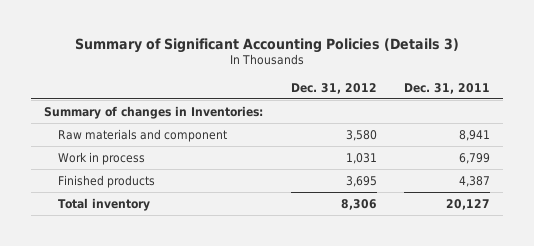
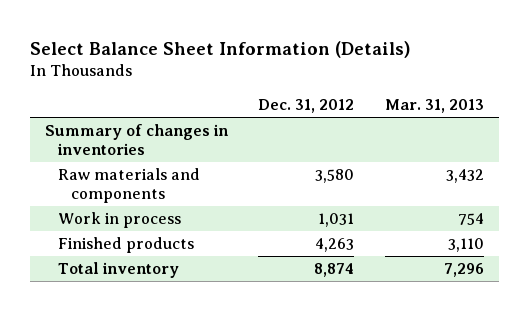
[75,37,460,53] Summary of Significant Accounting Policies (Details 3) -> [30,40,412,58] Select Balance Sheet Information (Details)
[403,82,490,94] Dec. 31, 2011 -> none
none -> [384,99,484,114] Mar. 31, 2013
[44,105,264,119] Summary of changes in Inventories: -> [45,124,230,156] Summary of changes in inventories
[57,128,227,142] Raw materials and component -> [58,168,201,204] Raw materials and components
[345,175,377,187] 3,695 -> [315,238,355,253] 4,263
[340,198,377,210] 8,306 -> [314,263,355,278] 8,874

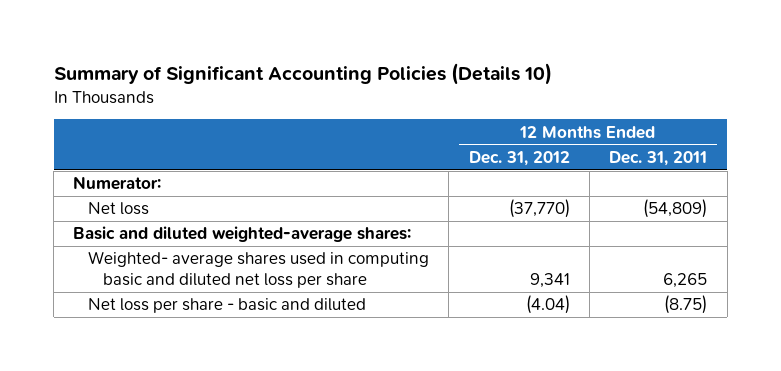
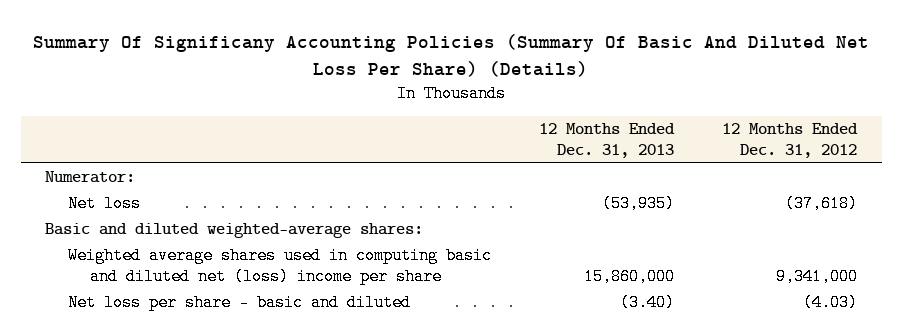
[53,62,552,85] Summary of Significant Accounting Policies (Details 10) -> [33,34,870,77] Summary Of Significany Accounting Policies (Summary Of Basic And Diluted Net Loss Per Share) (Details)
[609,150,708,166] Dec. 31, 2011 -> none
none -> [538,123,675,158] 12 Months Ended Dec. 31, 2013
[508,199,570,219] (37,770) -> [785,195,859,213] (37,618)
[88,251,430,289] Weighted- average shares used in computing basic and diluted net loss per share -> [67,247,492,286] Weighted average shares used in computing basic and diluted net (loss) income per share
[529,273,570,289] 9,341 -> [776,268,859,286] 9,341,000
[525,295,570,315] (4.04) -> [803,294,859,312] (4.03)

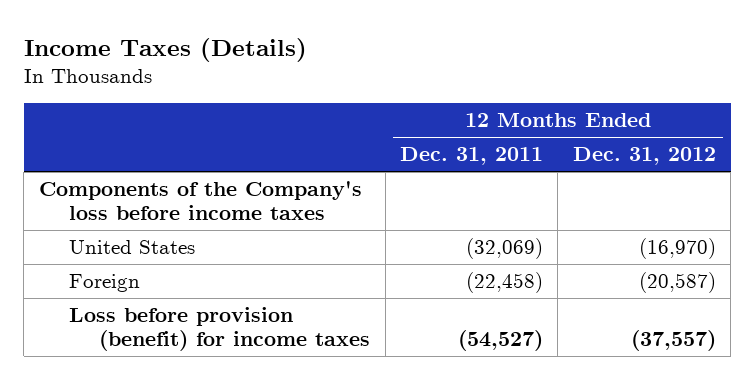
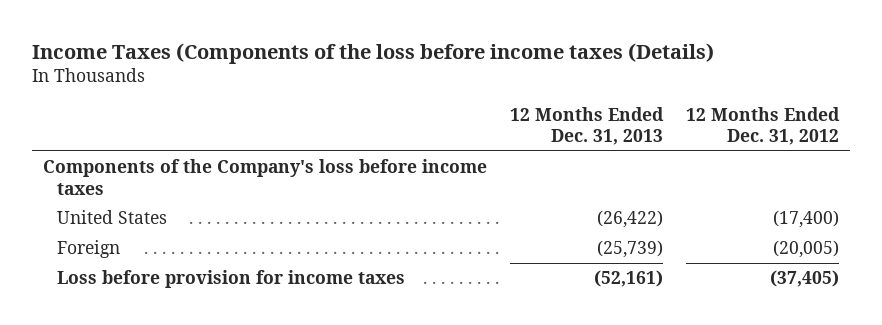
[23,37,307,62] Income Taxes (Details) -> [31,42,714,64] Income Taxes (Components of the loss before income taxes (Details)
[400,147,544,166] Dec. 31, 2011 -> none
none -> [509,106,664,146] 12 Months Ended Dec. 31, 2013
[638,238,716,260] (16,970) -> [772,210,839,229] (17,400)
[638,272,716,294] (20,587) -> [772,240,839,259] (20,005)
[69,307,371,351] Loss before provision (benefit) for income taxes -> [56,270,405,289] Loss before provision for income taxes
[630,329,716,351] (37,557) -> [769,270,839,288] (37,405)

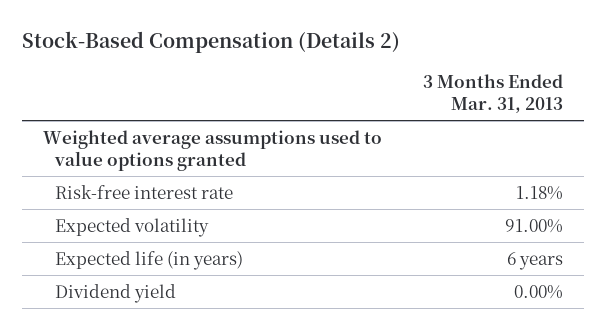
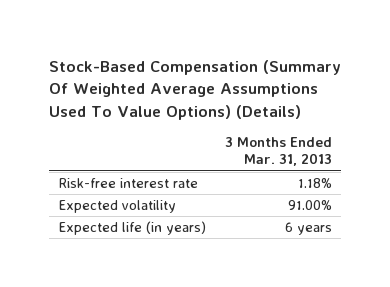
[21,31,400,54] Stock-Based Compensation (Details 2) -> [49,59,342,120] Stock-Based Compensation (Summary Of Weighted Average Assumptions Used To Value Options) (Details)
[42,129,382,171] Weighted average assumptions used to value options granted -> none
[54,283,176,303] Dividend yield -> none

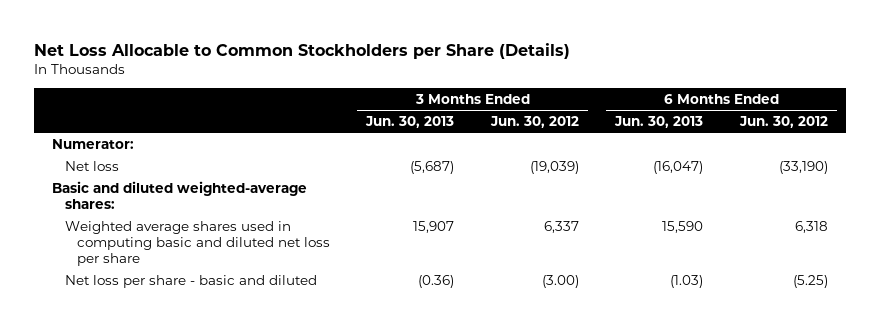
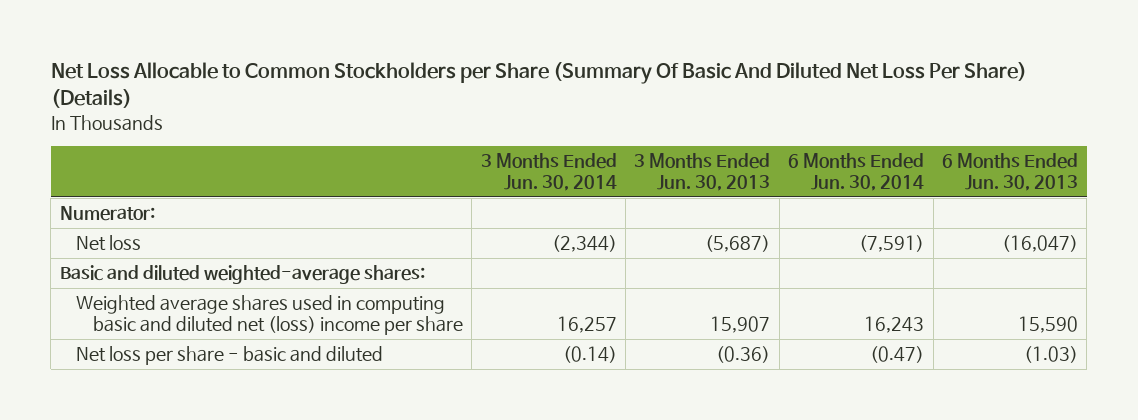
[34,42,571,59] Net Loss Allocable to Common Stockholders per Share (Details) -> [50,61,1027,109] Net Loss Allocable to Common Stockholders per Share (Summary Of Basic And Diluted Net Loss Per Share) (Details)
[489,116,579,129] Jun. 30, 2012 -> none
[738,116,828,129] Jun. 30, 2012 -> none
none -> [480,153,617,191] 3 Months Ended Jun. 30, 2014
none -> [788,153,925,191] 6 Months Ended Jun. 30, 2014
[64,220,330,267] Weighted average shares used in computing basic and diluted net loss per share -> [76,295,463,335] Weighted average shares used in computing basic and diluted net (loss) income per share

